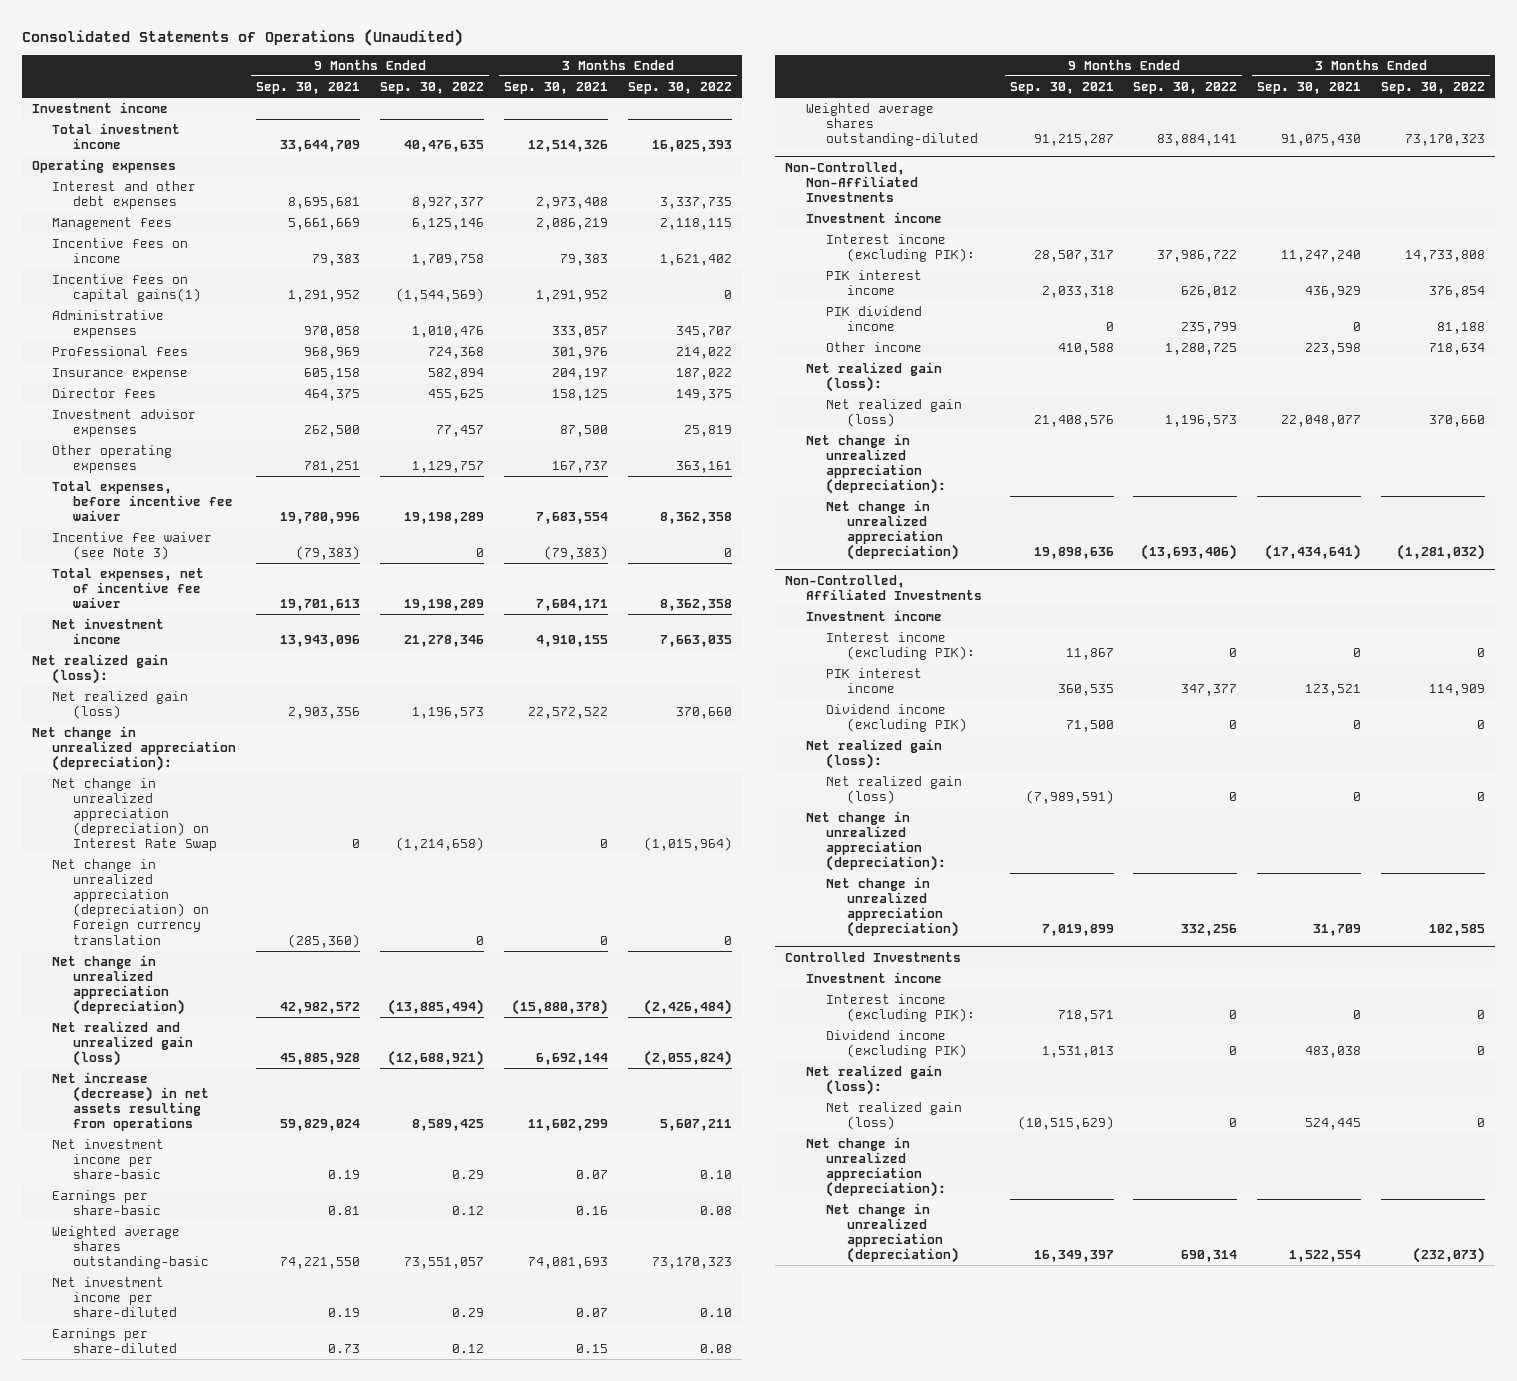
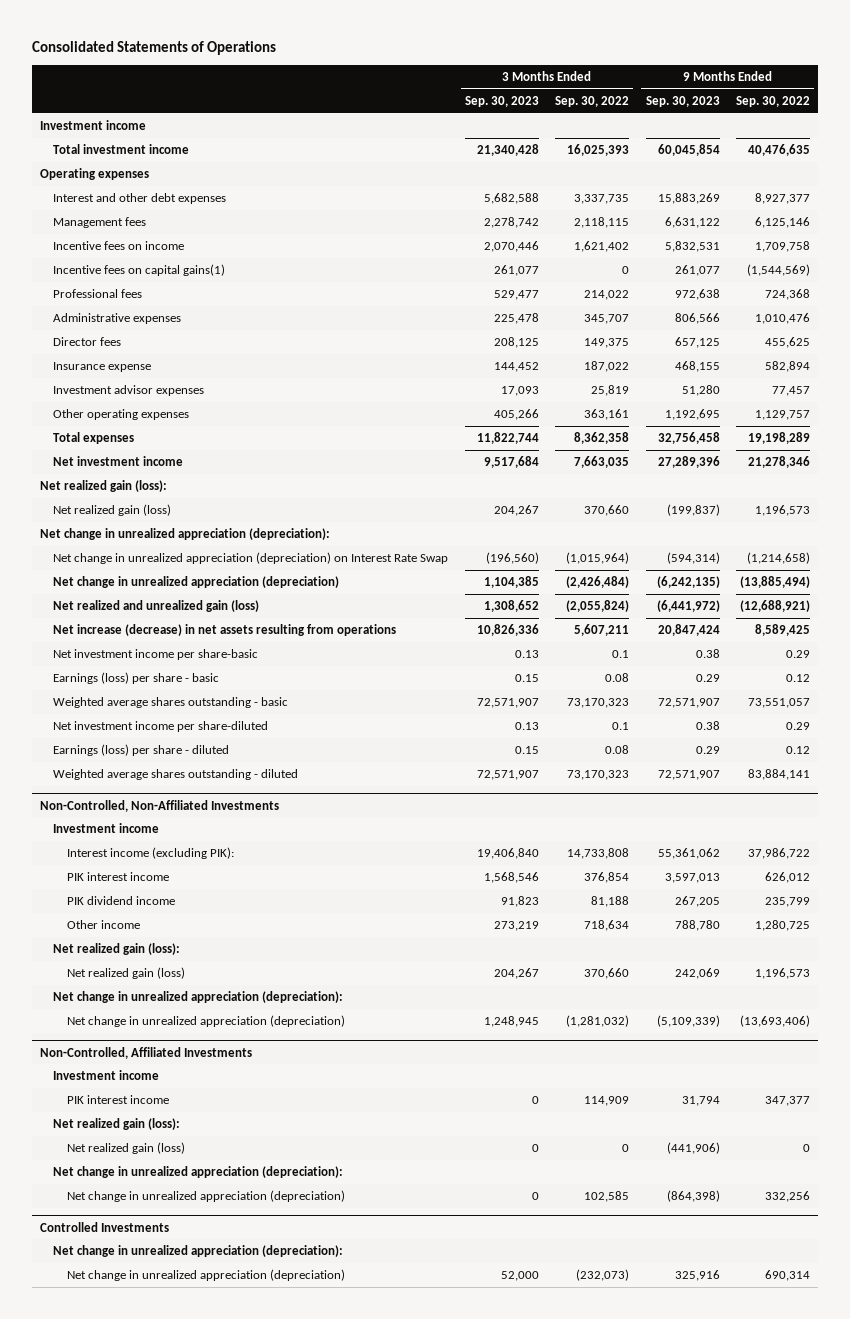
[21,28,463,46] Consolidated Statements of Operations (Unaudited) -> [31,41,276,56] Consolidated Statements of Operations
[256,82,361,95] Sep. 30, 2021 -> none
[504,82,609,95] Sep. 30, 2021 -> none
none -> [464,95,539,107] Sep. 30, 2023
none -> [645,95,720,107] Sep. 30, 2023
[52,310,165,339] Administrative expenses -> [53,313,182,325] Administrative expenses
[52,368,189,381] Insurance expense -> [53,362,152,373] Insurance expense
[52,481,234,522] Total expenses, before incentive fee waiver -> none
[52,532,213,561] Incentive fee waiver (see Note 3) -> none
[52,568,205,609] Total expenses, net of incentive fee waiver -> [53,432,135,445] Total expenses
[52,859,210,945] Net change in unrealized appreciation (depreciation) on Foreign currency translation -> none
[700,1170,733,1180] 0.10 -> [612,650,630,659] 0.1
[52,1190,162,1216] Earnings per share-basic -> [53,672,220,685] Earnings (loss) per share - basic
[52,1226,210,1270] Weighted average shares outstanding-basic -> [53,697,289,709] Weighted average shares outstanding - basic
[700,1308,733,1318] 0.10 -> [612,722,630,731] 0.1
[52,1328,178,1354] Earnings per share-diluted -> [53,744,230,757] Earnings (loss) per share - diluted
[805,103,979,147] Weighted average shares outstanding-diluted -> [53,769,299,781] Weighted average shares outstanding - diluted
[826,632,976,661] Interest income (excluding PIK): -> none
[826,704,968,733] Dividend income (excluding PIK) -> none
[805,972,942,984] Investment income -> none
[826,994,976,1023] Interest income (excluding PIK): -> none
[826,1030,968,1059] Dividend income (excluding PIK) -> none
[805,1065,942,1096] Net realized gain (loss): -> none
[826,1102,963,1131] Net realized gain (loss) -> none

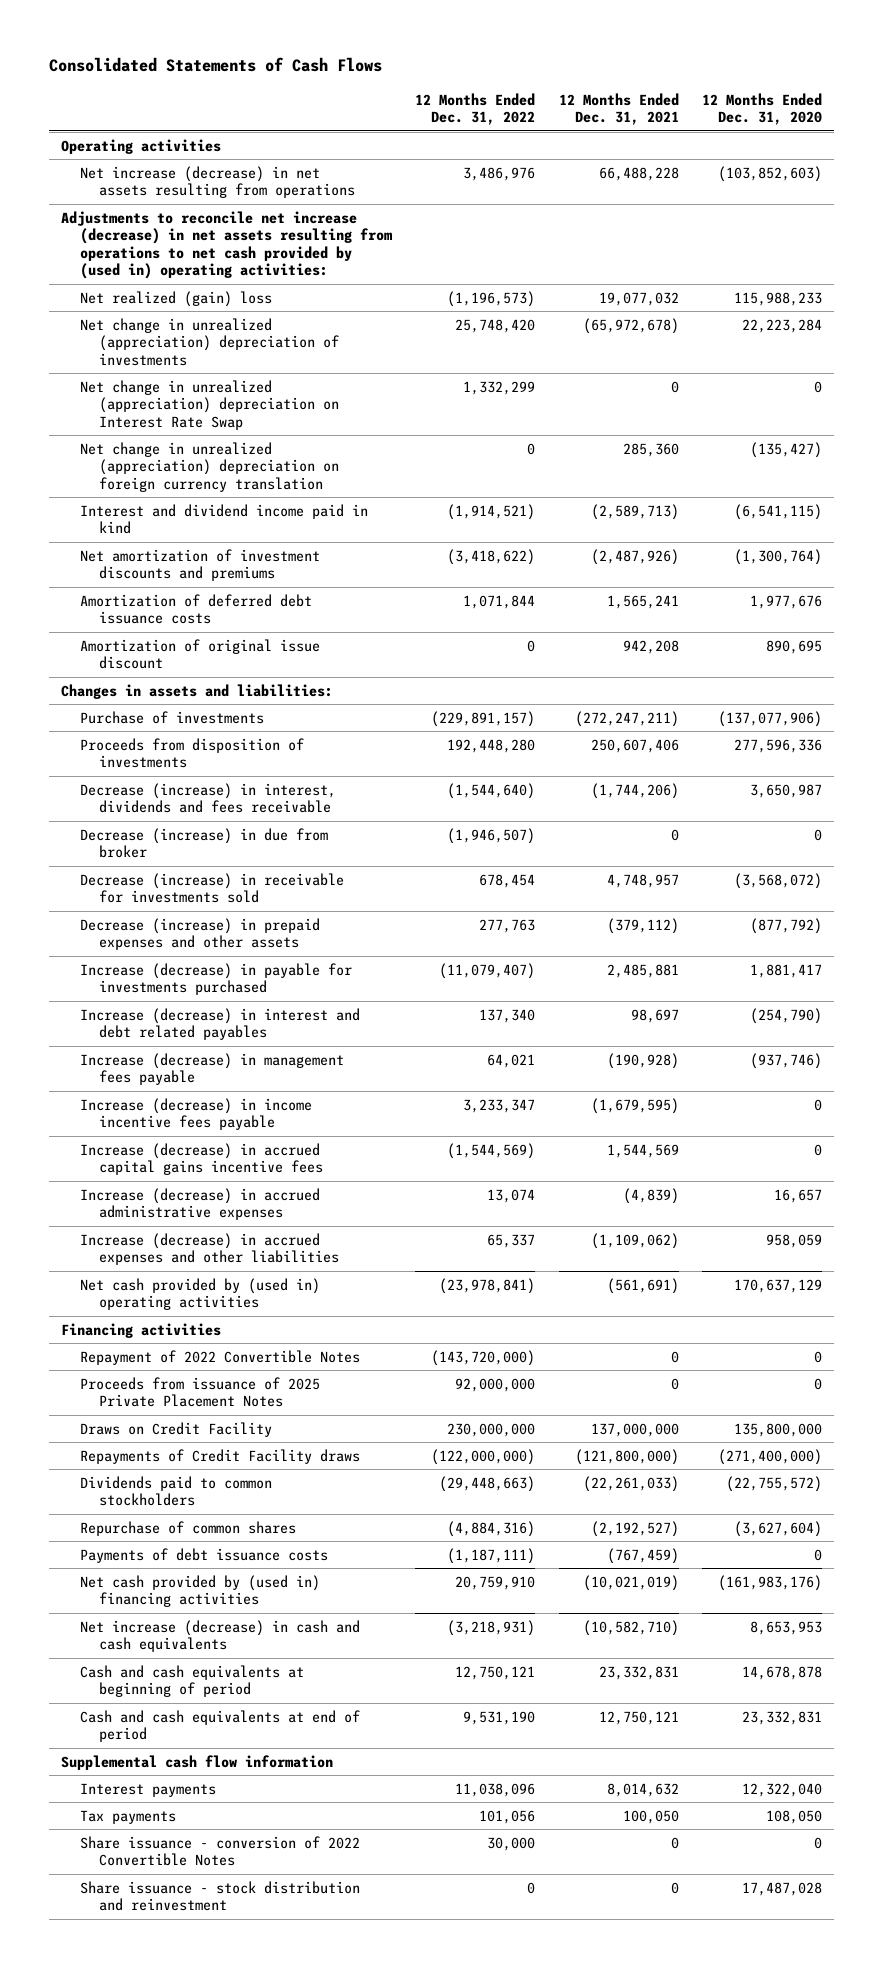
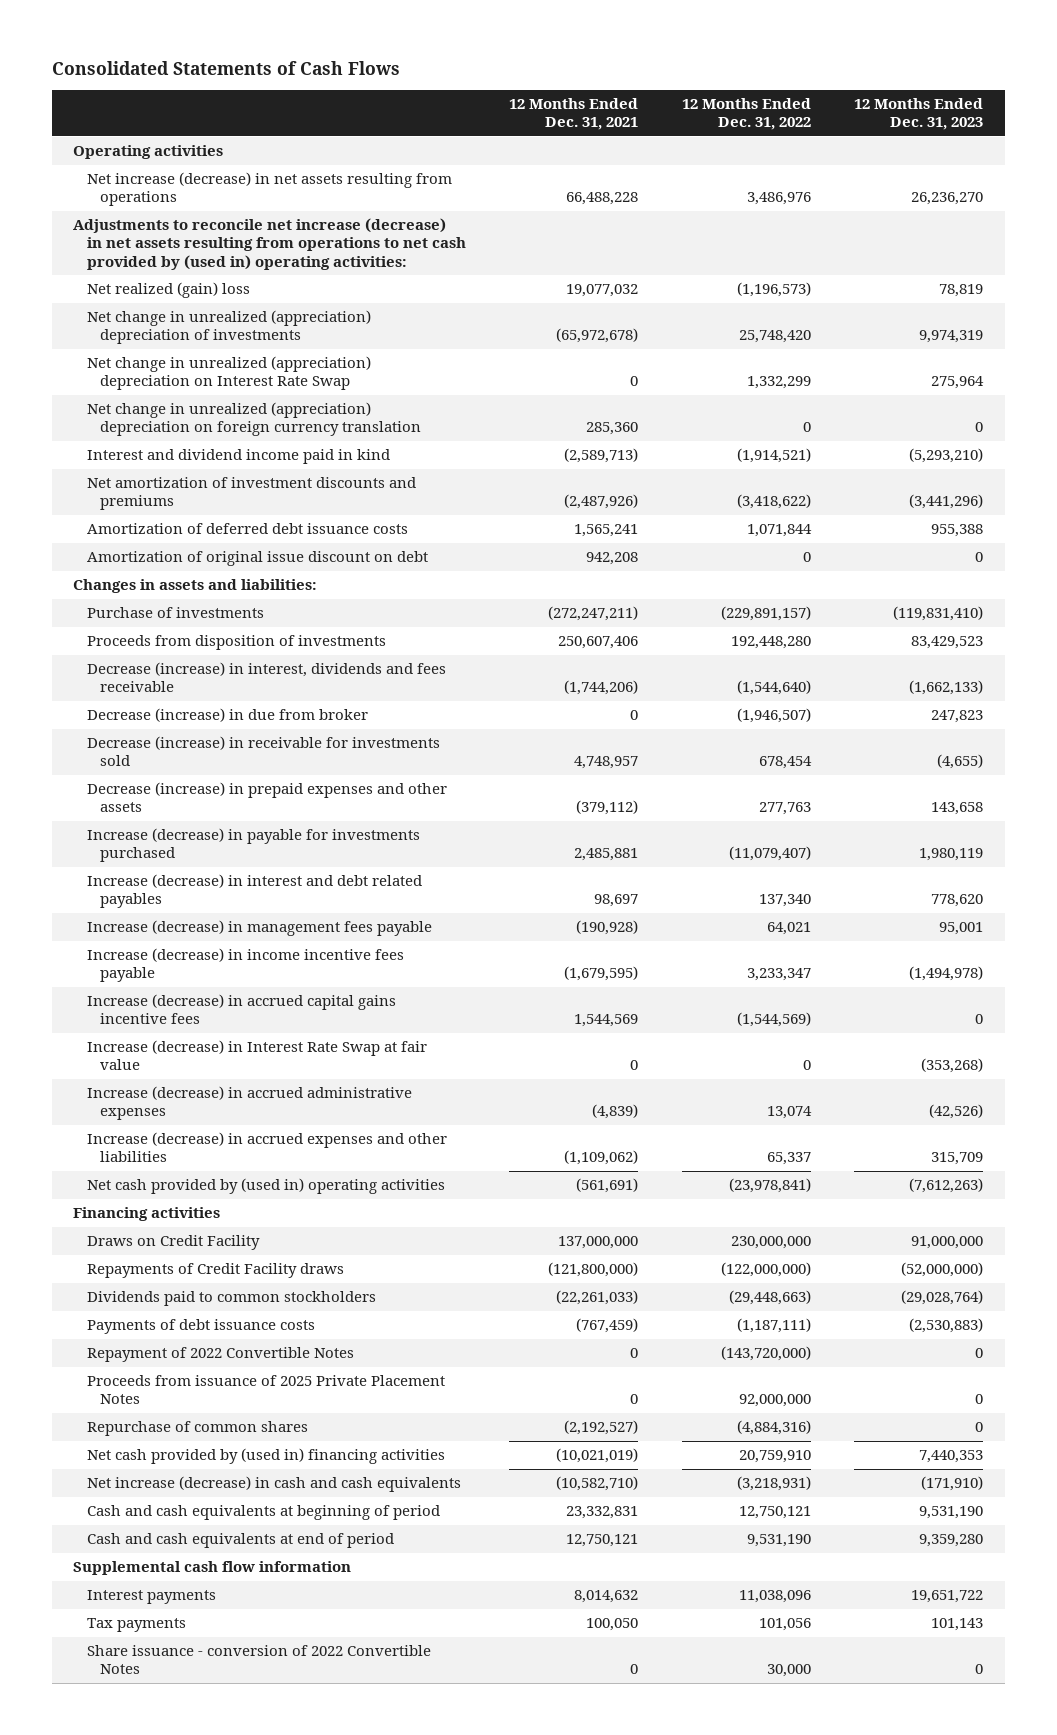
[701,92,822,125] 12 Months Ended Dec. 31, 2020 -> none
none -> [854,98,984,131] 12 Months Ended Dec. 31, 2023
[79,638,320,670] Amortization of original issue discount -> [86,551,428,567] Amortization of original issue discount on debt
none -> [86,1040,427,1071] Increase (decrease) in Interest Rate Swap at fair value
[79,1349,360,1365] Repayment of 2022 Convertible Notes -> [86,1347,354,1363] Repayment of 2022 Convertible Notes
[79,1376,320,1408] Proceeds from issuance of 2025 Private Placement Notes -> [86,1375,445,1405] Proceeds from issuance of 2025 Private Placement Notes
[79,1520,296,1536] Repurchase of common shares -> [86,1421,308,1437] Repurchase of common shares
[79,1880,360,1912] Share issuance - stock distribution and reinvestment -> none

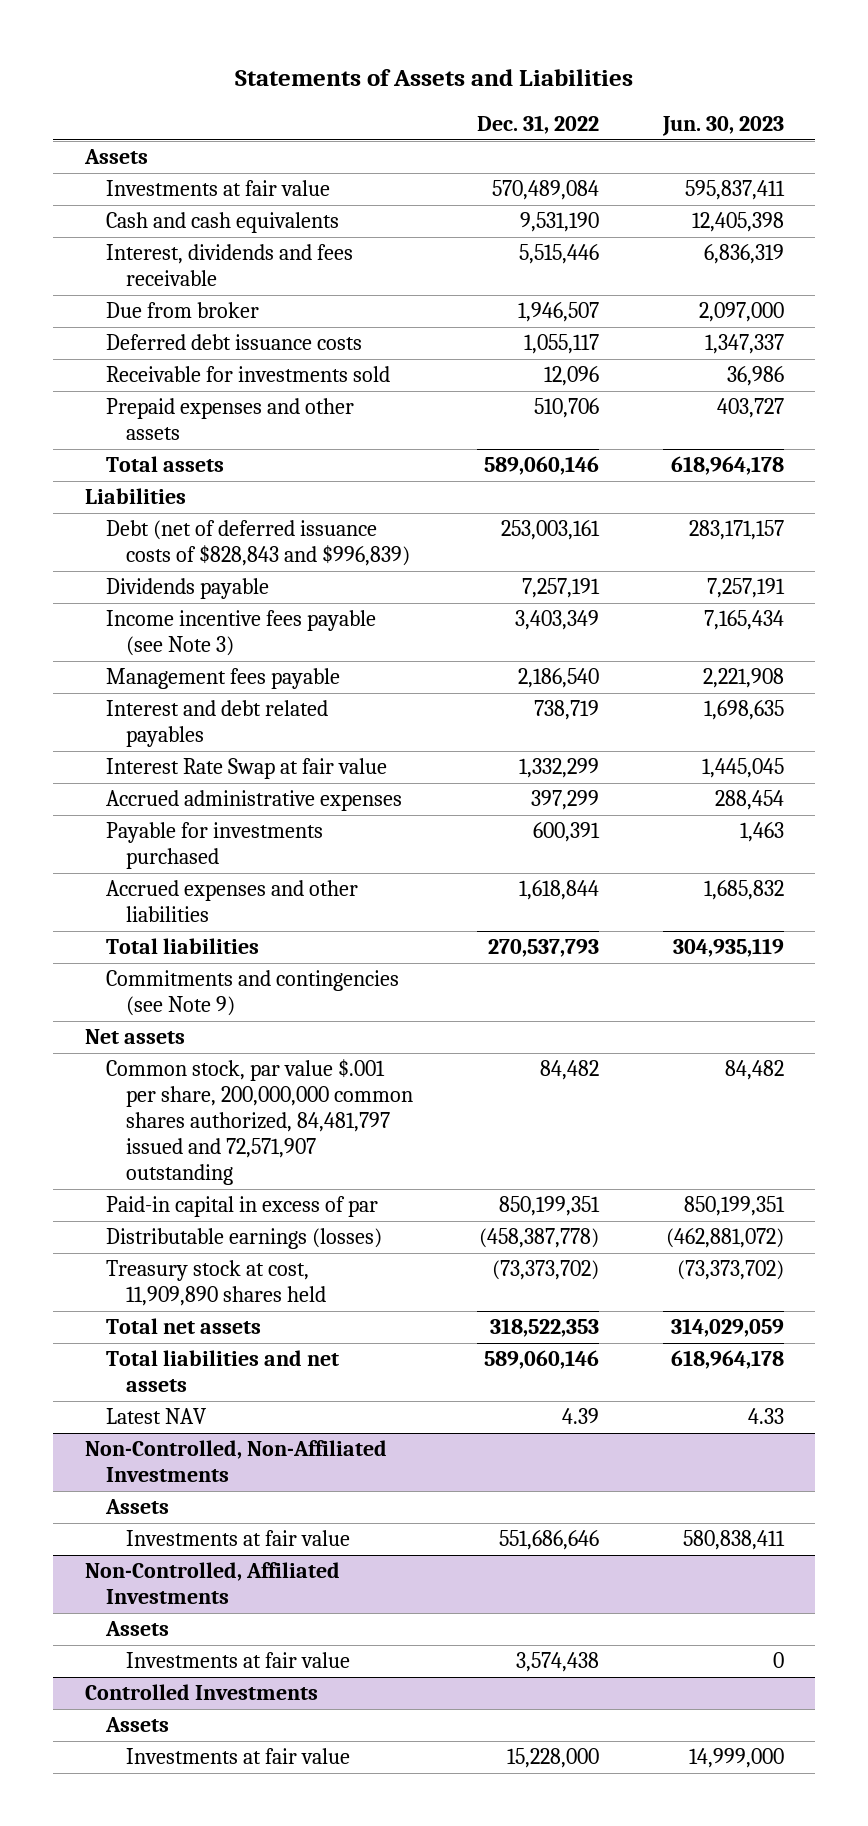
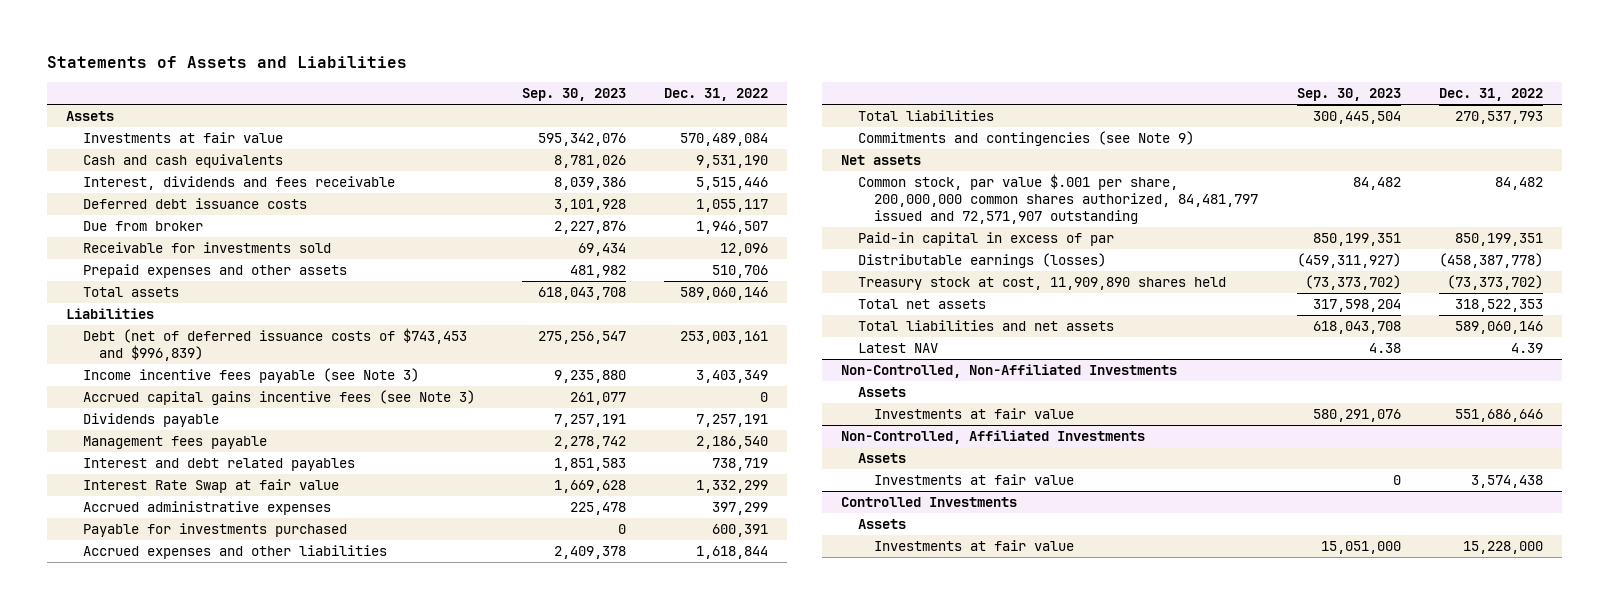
[661,116,784,137] Jun. 30, 2023 -> none
none -> [521,88,626,102] Sep. 30, 2023
[105,302,259,319] Due from broker -> [82,221,203,232] Due from broker
[105,520,411,567] Debt (net of deferred issuance costs of $828,843 and $996,839) -> [82,328,467,362] Debt (net of deferred issuance costs of $743,453 and $996,839)
none -> [82,390,475,406] Accrued capital gains incentive fees (see Note 3)
[105,578,269,600] Dividends payable -> [82,413,219,428] Dividends payable

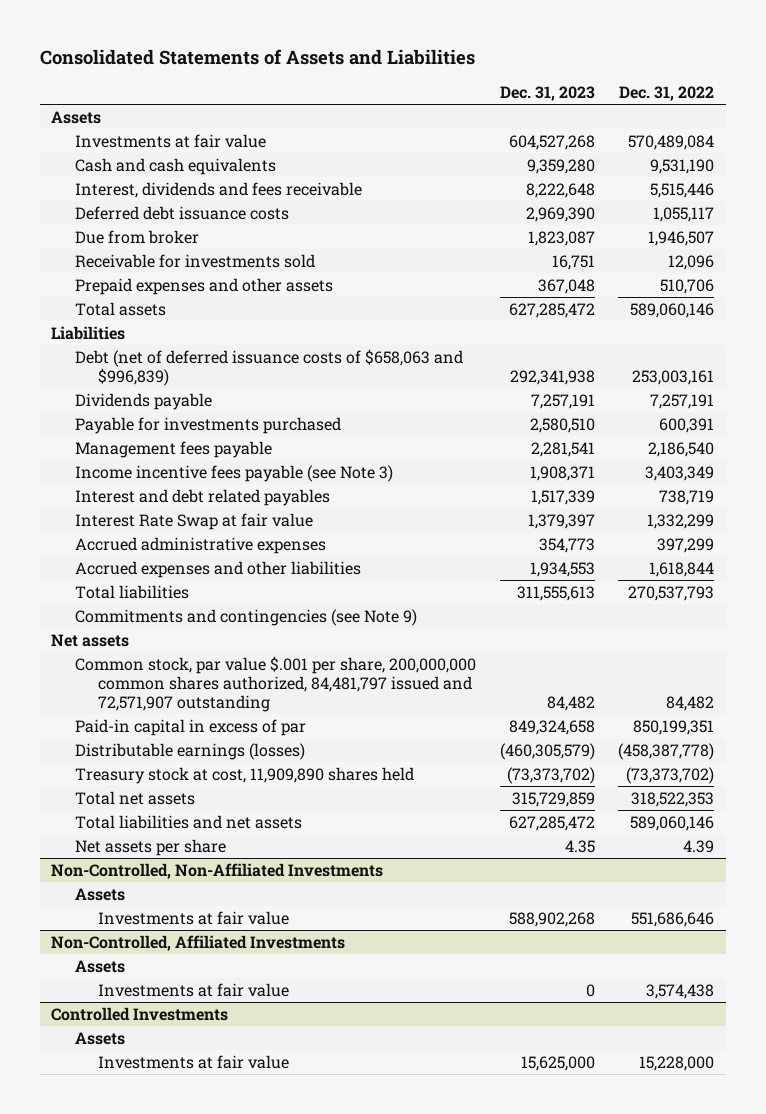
[46,56,407,69] Statements of Assets and Liabilities -> [39,49,475,66] Consolidated Statements of Assets and Liabilities
[521,88,626,102] Sep. 30, 2023 -> none
none -> [499,85,595,101] Dec. 31, 2023
[82,390,475,406] Accrued capital gains incentive fees (see Note 3) -> none
[82,328,467,362] Debt (net of deferred issuance costs of $743,453 and $996,839) -> [74,348,463,386] Debt (net of deferred issuance costs of $658,063 and $996,839)
[82,523,347,538] Payable for investments purchased -> [74,416,341,434] Payable for investments purchased
[82,368,419,384] Income incentive fees payable (see Note 3) -> [74,464,393,482] Income incentive fees payable (see Note 3)
[857,343,938,354] Latest NAV -> [74,838,226,856] Net assets per share

